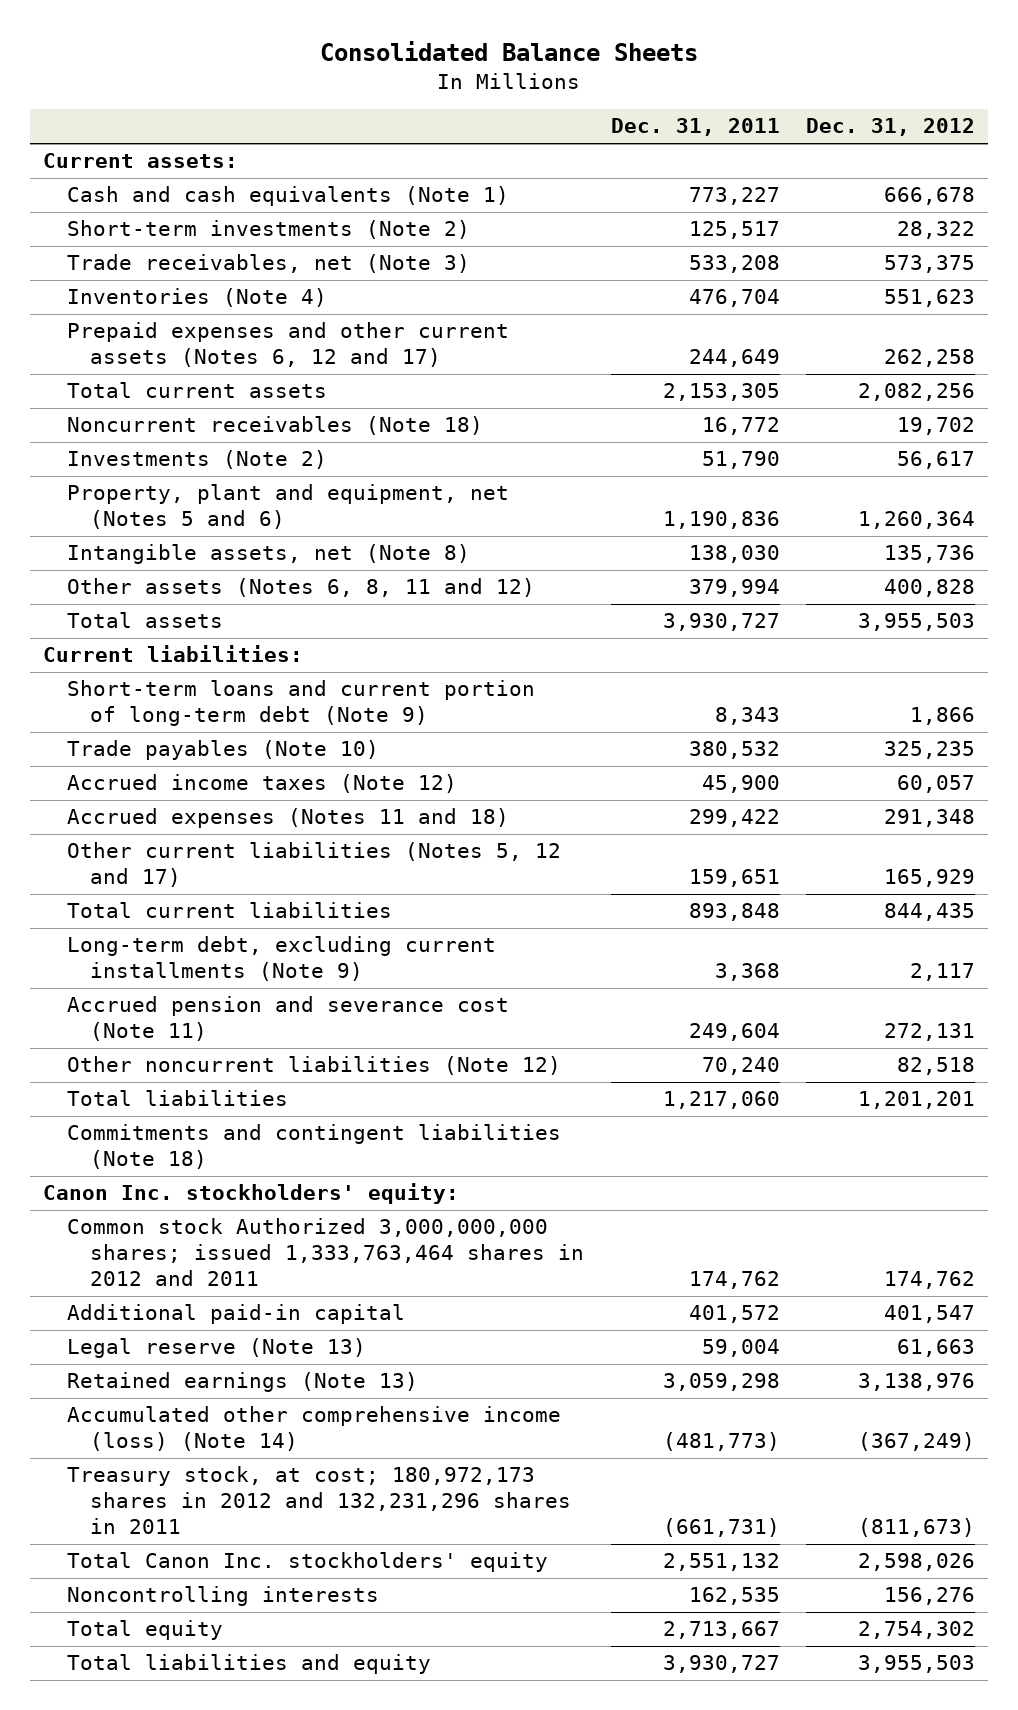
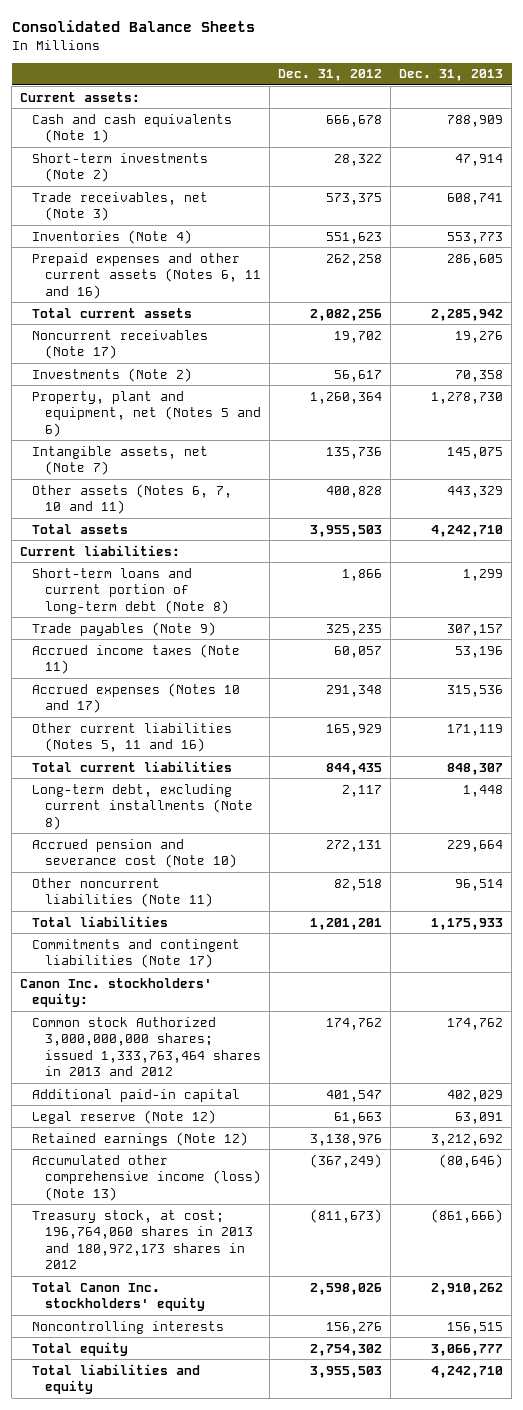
[610,118,780,137] Dec. 31, 2011 -> none
none -> [398,69,503,82] Dec. 31, 2013
[66,322,509,368] Prepaid expenses and other current assets (Notes 6, 12 and 17) -> [32,252,261,299] Prepaid expenses and other current assets (Notes 6, 11 and 16)
[66,416,483,436] Noncurrent receivables (Note 18) -> [32,329,209,360] Noncurrent receivables (Note 17)
[66,544,470,565] Intangible assets, net (Note 8) -> [32,445,209,476] Intangible assets, net (Note 7)
[66,578,535,598] Other assets (Notes 6, 8, 11 and 12) -> [32,483,233,515] Other assets (Notes 6, 7, 10 and 11)
[66,680,535,727] Short-term loans and current portion of long-term debt (Note 9) -> [32,567,229,614] Short-term loans and current portion of long-term debt (Note 8)
[66,740,379,761] Trade payables (Note 10) -> [32,621,217,636] Trade payables (Note 9)
[66,774,457,794] Accrued income taxes (Note 12) -> [32,643,241,675] Accrued income taxes (Note 11)
[66,808,509,829] Accrued expenses (Notes 11 and 18) -> [32,682,241,714] Accrued expenses (Notes 10 and 17)
[66,842,561,888] Other current liabilities (Notes 5, 12 and 17) -> [32,722,233,753] Other current liabilities (Notes 5, 11 and 16)
[66,936,496,982] Long-term debt, excluding current installments (Note 9) -> [32,783,253,830] Long-term debt, excluding current installments (Note 8)
[66,996,509,1042] Accrued pension and severance cost (Note 11) -> [32,838,237,869] Accrued pension and severance cost (Note 10)
[66,1056,561,1076] Other noncurrent liabilities (Note 12) -> [32,877,213,908] Other noncurrent liabilities (Note 11)
[66,1124,561,1170] Commitments and contingent liabilities (Note 18) -> [32,938,241,969] Commitments and contingent liabilities (Note 17)
[66,1218,585,1287] Common stock Authorized 3,000,000,000 shares; issued 1,333,763,464 shares in 2012 and 2011 -> [32,1016,261,1077] Common stock Authorized 3,000,000,000 shares; issued 1,333,763,464 shares in 2013 and 2012
[66,1338,366,1359] Legal reserve (Note 13) -> [32,1109,217,1124] Legal reserve (Note 12)
[66,1372,418,1393] Retained earnings (Note 13) -> [32,1131,249,1146] Retained earnings (Note 12)
[66,1406,561,1452] Accumulated other comprehensive income (loss) (Note 14) -> [32,1154,261,1201] Accumulated other comprehensive income (loss) (Note 13)
[66,1466,572,1535] Treasury stock, at cost; 180,972,173 shares in 2012 and 132,231,296 shares in 2011 -> [32,1209,253,1270] Treasury stock, at cost; 196,764,060 shares in 2013 and 180,972,173 shares in 2012

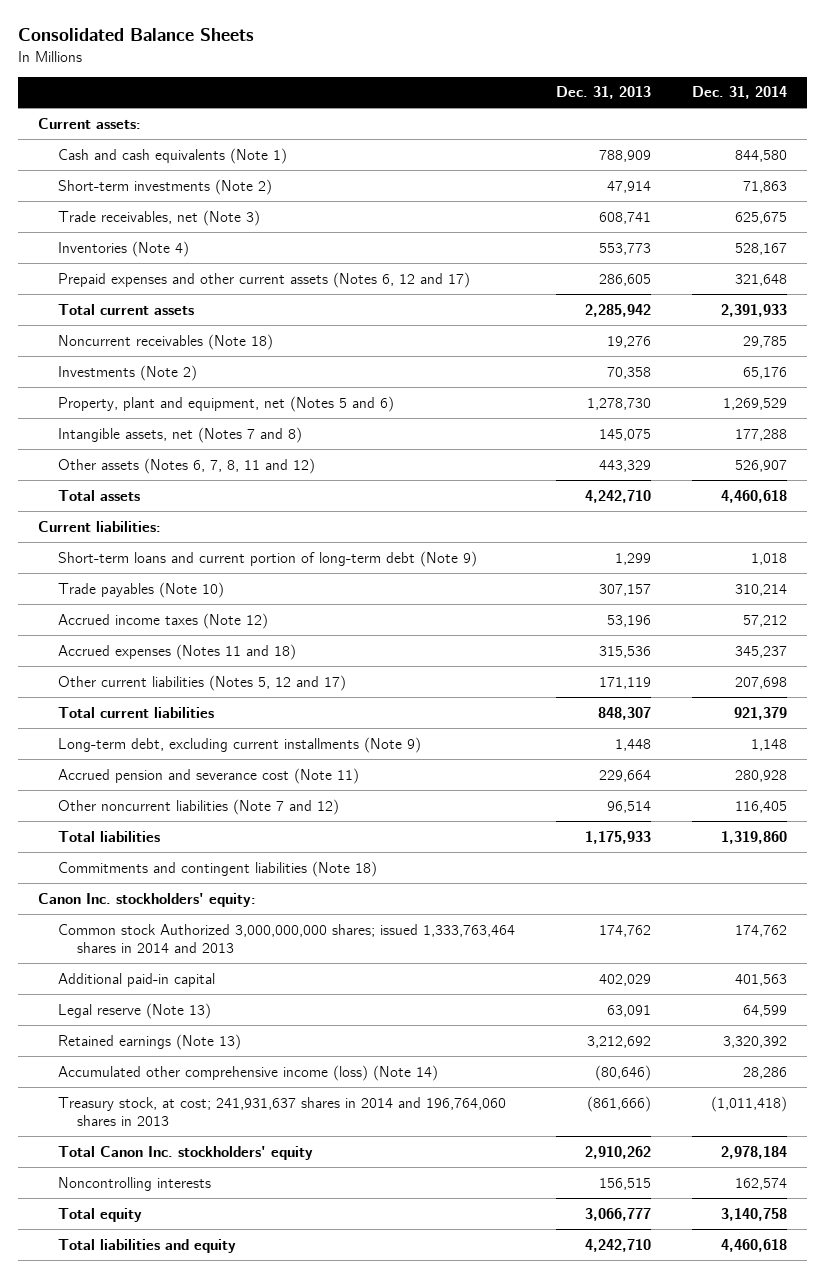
[277,69,382,82] Dec. 31, 2012 -> none
none -> [691,86,787,100] Dec. 31, 2014
[32,252,261,299] Prepaid expenses and other current assets (Notes 6, 11 and 16) -> [57,271,470,288] Prepaid expenses and other current assets (Notes 6, 12 and 17)
[32,329,209,360] Noncurrent receivables (Note 17) -> [57,333,273,350] Noncurrent receivables (Note 18)
[32,445,209,476] Intangible assets, net (Note 7) -> [57,426,302,443] Intangible assets, net (Notes 7 and 8)
[32,483,233,515] Other assets (Notes 6, 7, 10 and 11) -> [57,457,315,474] Other assets (Notes 6, 7, 8, 11 and 12)
[32,567,229,614] Short-term loans and current portion of long-term debt (Note 8) -> [57,550,477,567] Short-term loans and current portion of long-term debt (Note 9)
[32,621,217,636] Trade payables (Note 9) -> [57,581,224,598] Trade payables (Note 10)
[32,643,241,675] Accrued income taxes (Note 11) -> [57,612,268,629] Accrued income taxes (Note 12)
[32,682,241,714] Accrued expenses (Notes 10 and 17) -> [57,643,296,660] Accrued expenses (Notes 11 and 18)
[32,722,233,753] Other current liabilities (Notes 5, 11 and 16) -> [57,674,346,691] Other current liabilities (Notes 5, 12 and 17)
[32,783,253,830] Long-term debt, excluding current installments (Note 8) -> [57,736,421,753] Long-term debt, excluding current installments (Note 9)
[32,838,237,869] Accrued pension and severance cost (Note 10) -> [57,767,359,784] Accrued pension and severance cost (Note 11)
[32,877,213,908] Other noncurrent liabilities (Note 11) -> [57,798,339,815] Other noncurrent liabilities (Note 7 and 12)
[32,938,241,969] Commitments and contingent liabilities (Note 17) -> [57,860,377,877] Commitments and contingent liabilities (Note 18)
[32,1016,261,1077] Common stock Authorized 3,000,000,000 shares; issued 1,333,763,464 shares in 2013 and 2012 -> [57,923,515,954] Common stock Authorized 3,000,000,000 shares; issued 1,333,763,464 shares in 2014 and 2013
[32,1109,217,1124] Legal reserve (Note 12) -> [57,1002,211,1019] Legal reserve (Note 13)
[32,1131,249,1146] Retained earnings (Note 12) -> [57,1033,241,1050] Retained earnings (Note 13)
[32,1154,261,1201] Accumulated other comprehensive income (loss) (Note 13) -> [57,1064,438,1081] Accumulated other comprehensive income (loss) (Note 14)
[32,1209,253,1270] Treasury stock, at cost; 196,764,060 shares in 2013 and 180,972,173 shares in 2012 -> [57,1096,506,1127] Treasury stock, at cost; 241,931,637 shares in 2014 and 196,764,060 shares in 2013

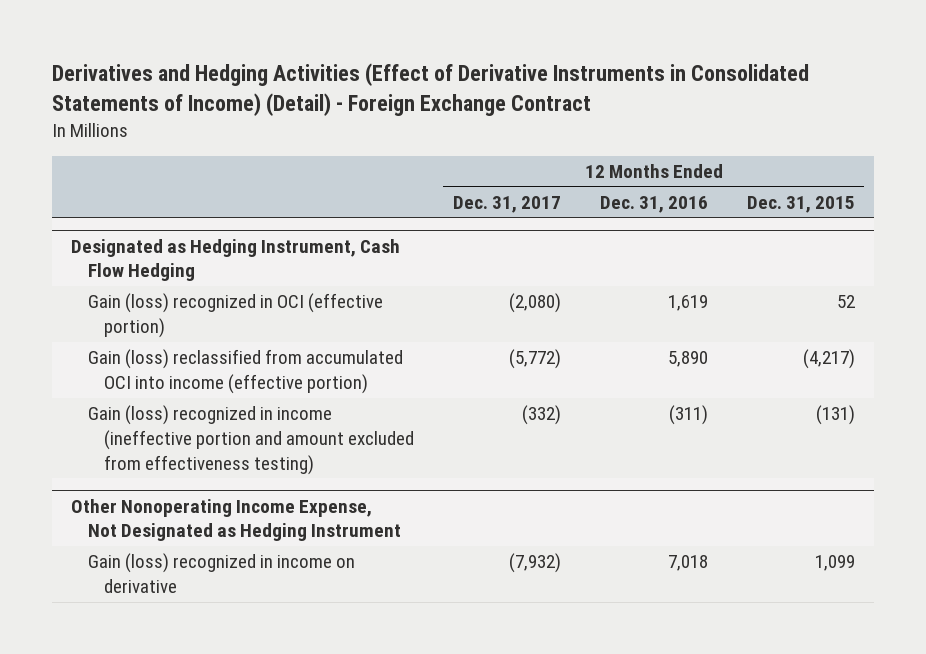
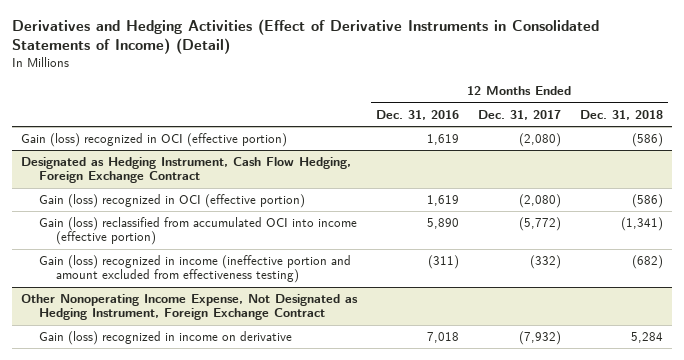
[51,63,809,116] Derivatives and Hedging Activities (Effect of Derivative Instruments in Consolidated Statements of Income) (Detail) - Foreign Exchange Contract -> [11,18,599,55] Derivatives and Hedging Activities (Effect of Derivative Instruments in Consolidated Statements of Income) (Detail)
[746,195,855,213] Dec. 31, 2015 -> none
none -> [579,109,663,120] Dec. 31, 2018
[71,238,401,282] Designated as Hedging Instrument, Cash Flow Hedging -> none
none -> [21,157,352,184] Designated as Hedging Instrument, Cash Flow Hedging, Foreign Exchange Contract
none -> [38,194,305,209] Gain (loss) recognized in OCI (effective portion)
[71,498,401,542] Other Nonoperating Income Expense, Not Designated as Hedging Instrument -> [21,294,359,321] Other Nonoperating Income Expense, Not Designated as Hedging Instrument, Foreign Exchange Contract

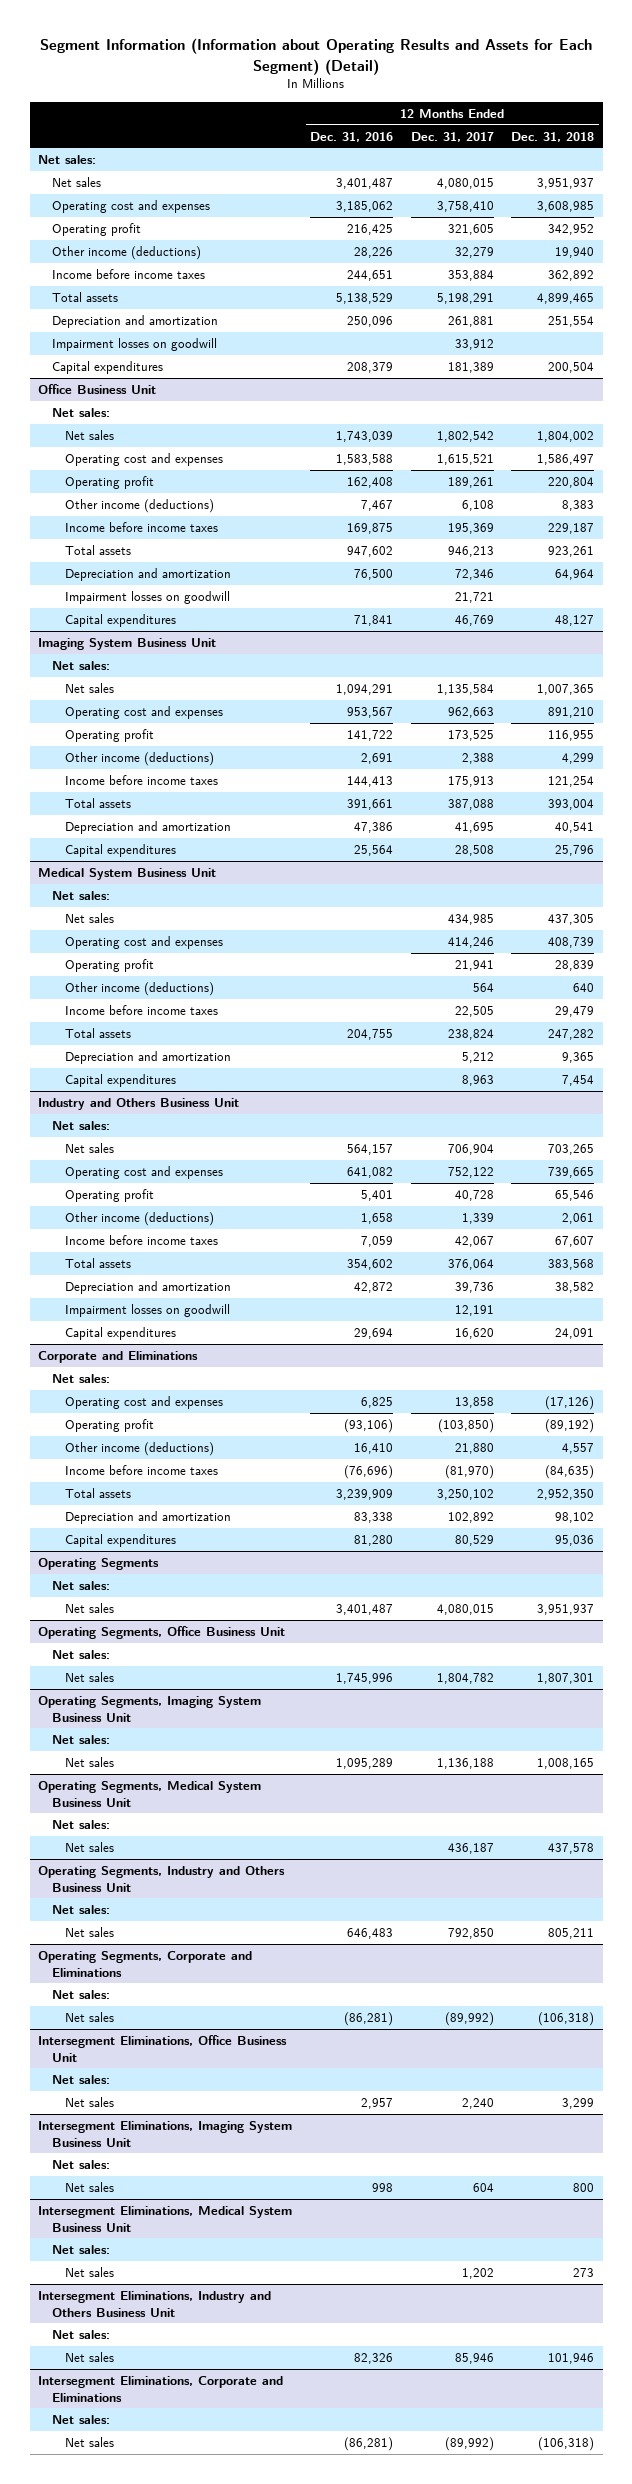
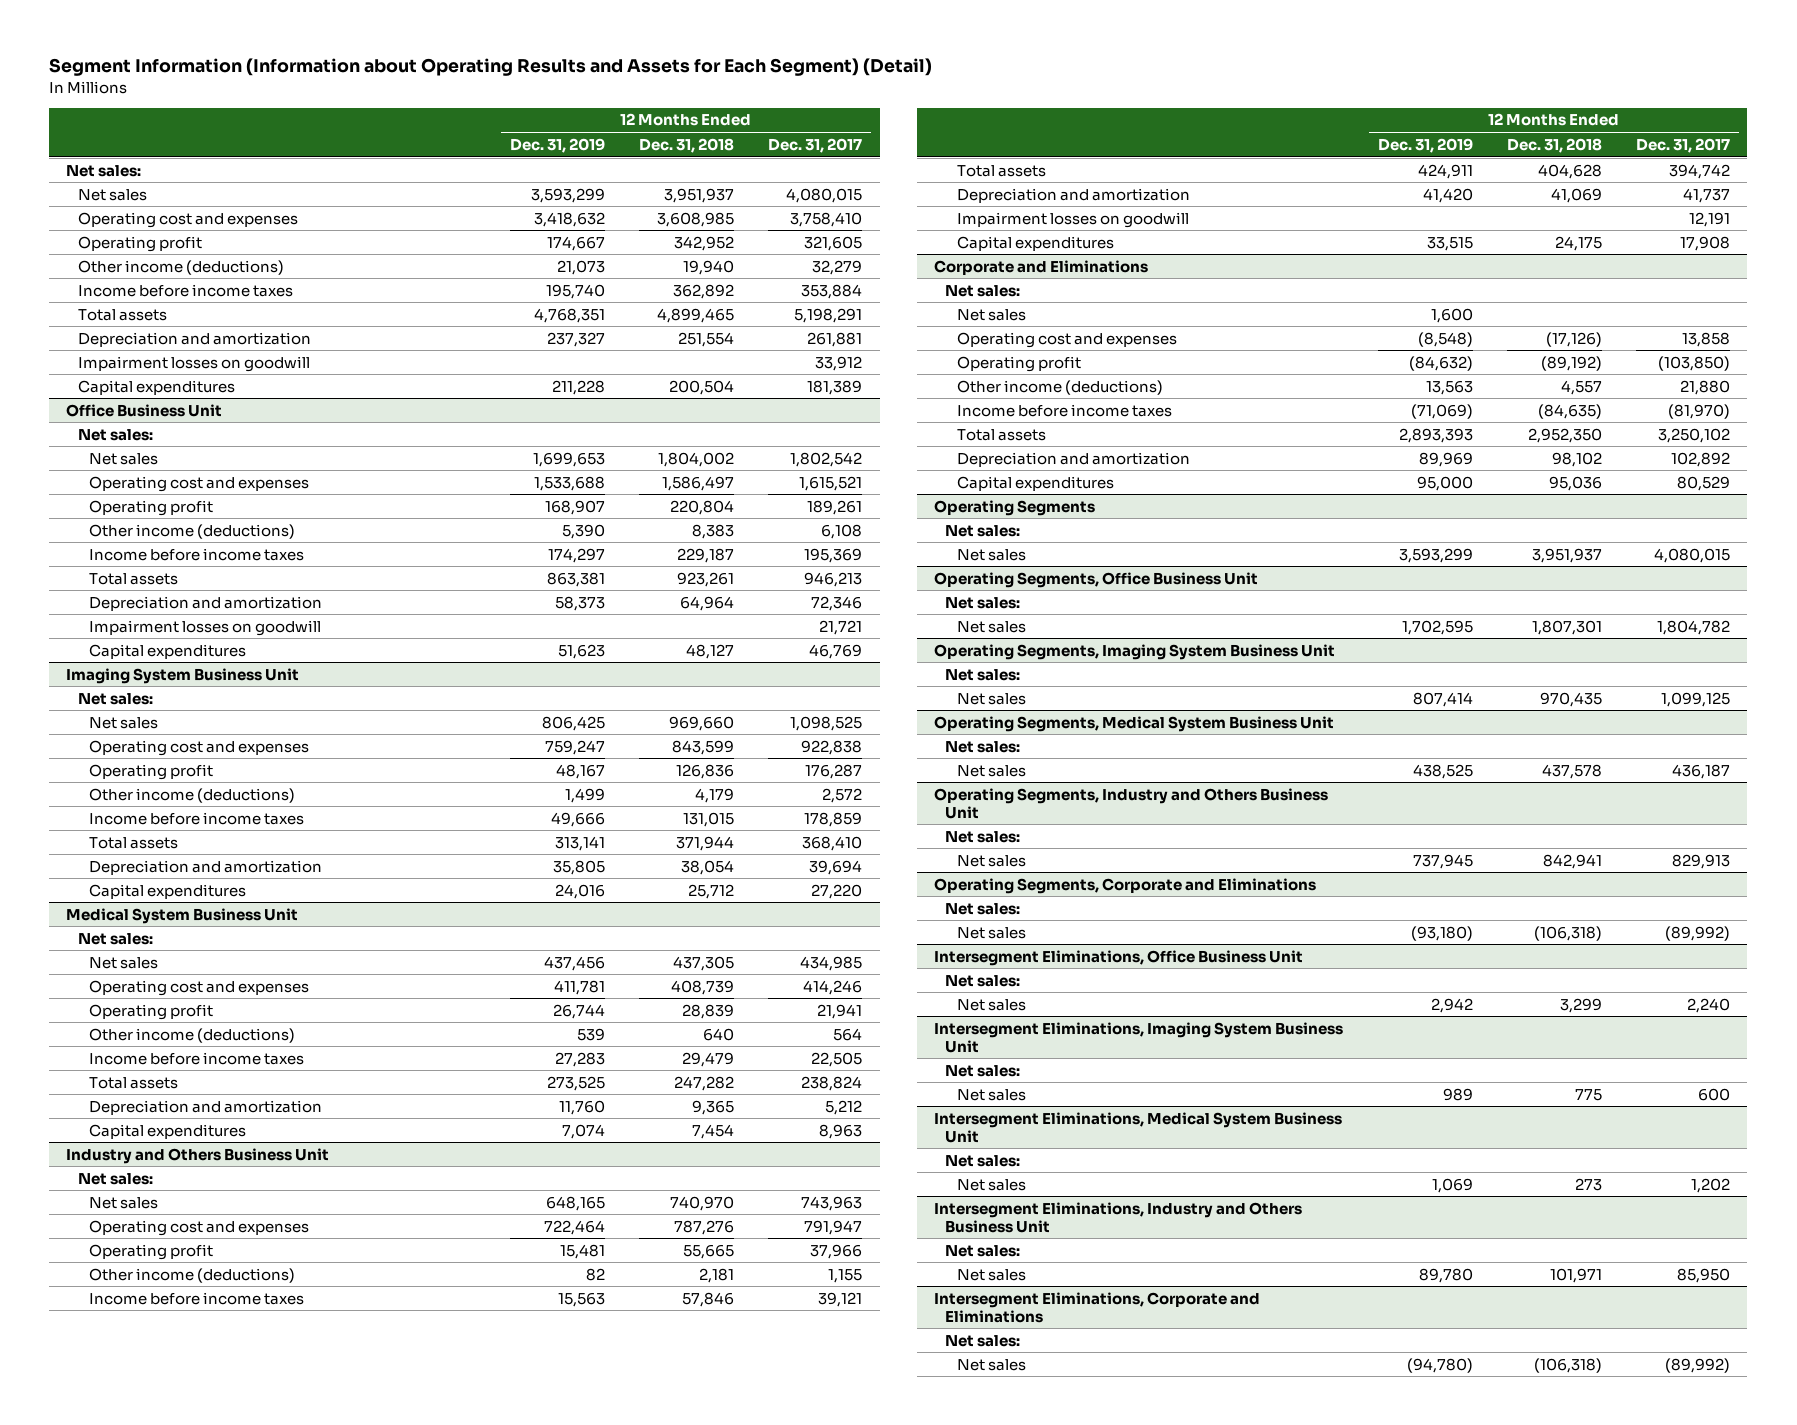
[309,131,393,142] Dec. 31, 2016 -> none
none -> [509,137,605,153] Dec. 31, 2019
[436,684,494,696] 1,135,584 -> [790,715,863,731] 1,098,525
[537,684,595,696] 1,007,365 -> [669,715,735,731] 969,660
[447,707,494,719] 962,663 -> [801,739,863,755] 922,838
[548,707,595,719] 891,210 -> [672,739,735,755] 843,599
[447,730,494,742] 173,525 -> [805,763,863,779] 176,287
[548,730,595,742] 116,955 -> [676,763,735,779] 126,836
[461,753,494,765] 2,388 -> [822,787,863,803] 2,572
[562,753,595,765] 4,299 -> [695,787,735,803] 4,179
[447,776,494,788] 175,913 -> [804,811,863,827] 178,859
[548,776,595,788] 121,254 -> [683,811,735,827] 131,015
[447,799,494,811] 387,088 -> [802,835,863,851] 368,410
[548,799,595,811] 393,004 -> [676,835,735,851] 371,944
[454,822,494,834] 41,695 -> [809,859,863,875] 39,694
[555,822,595,834] 40,541 -> [681,859,735,875] 38,054
[454,845,494,857] 28,508 -> [811,883,863,899] 27,220
[555,845,595,857] 25,796 -> [688,883,735,899] 25,712
[447,1144,494,1156] 706,904 -> [801,1195,863,1211] 743,963
[548,1144,595,1156] 703,265 -> [670,1195,735,1211] 740,970
[447,1167,494,1179] 752,122 -> [804,1219,863,1235] 791,947
[548,1167,595,1179] 739,665 -> [674,1219,735,1235] 787,276
[454,1190,494,1202] 40,728 -> [810,1243,863,1259] 37,966
[555,1190,595,1202] 65,546 -> [683,1243,735,1259] 55,665
[461,1213,494,1225] 1,339 -> [828,1268,863,1283] 1,155
[562,1213,595,1225] 2,061 -> [699,1267,735,1283] 2,181
[454,1236,494,1248] 42,067 -> [818,1291,863,1307] 39,121
[555,1236,595,1248] 67,607 -> [682,1291,735,1307] 57,846
[447,1259,494,1271] 376,064 -> [1669,163,1731,179] 394,742
[548,1259,595,1271] 383,568 -> [1537,163,1602,179] 404,628
[454,1282,494,1294] 39,736 -> [1683,187,1731,203] 41,737
[555,1282,595,1294] 38,582 -> [1550,187,1602,203] 41,069
[454,1328,494,1340] 16,620 -> [1680,235,1731,251] 17,908
[555,1328,595,1340] 24,091 -> [1554,235,1602,251] 24,175
none -> [956,308,1026,321] Net sales
[436,1758,494,1770] 1,136,188 -> [1661,691,1731,707] 1,099,125
[537,1758,595,1770] 1,008,165 -> [1539,691,1602,707] 970,435
[447,1928,494,1940] 792,850 -> [1672,853,1731,869] 829,913
[548,1928,595,1940] 805,211 -> [1542,853,1602,869] 842,941
[472,2183,494,2193] 604 -> [1698,1087,1731,1101] 600
[573,2183,595,2193] 800 -> [1574,1088,1602,1101] 775
[454,2353,494,2365] 85,946 -> [1677,1267,1731,1283] 85,950
[548,2353,595,2365] 101,946 -> [1549,1267,1602,1283] 101,971

